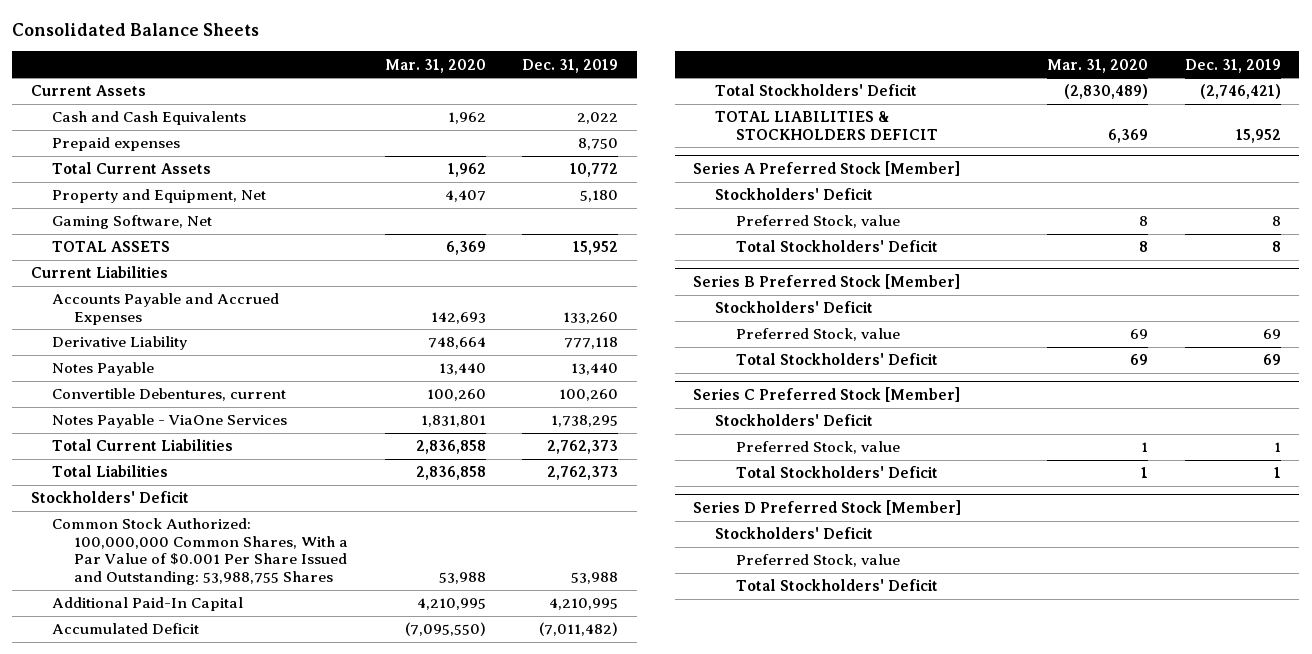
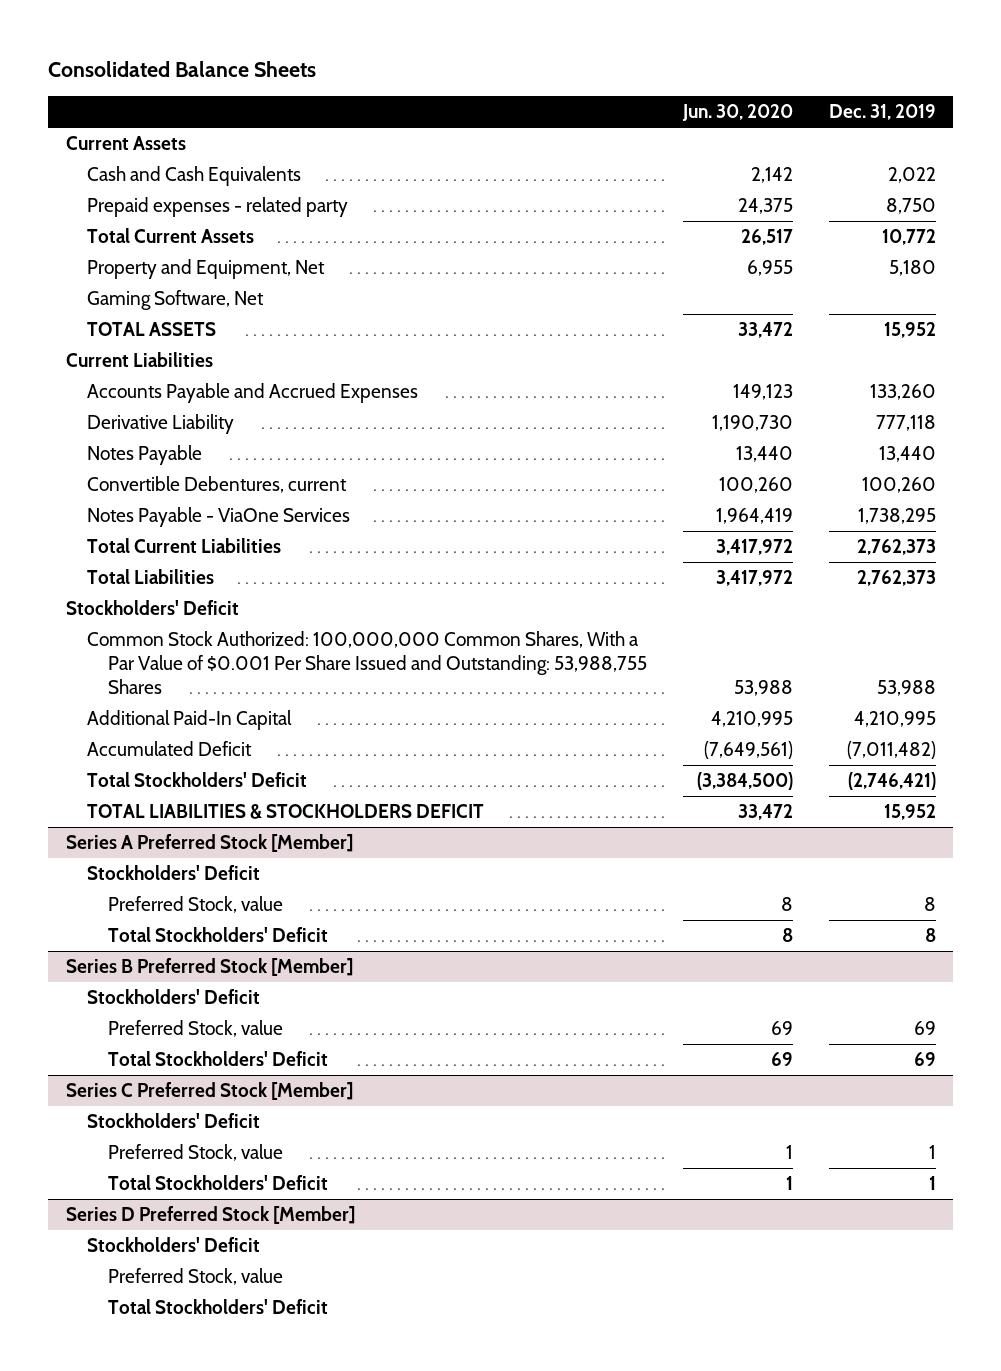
[384,58,486,73] Mar. 31, 2020 -> none
none -> [681,104,793,122] Jun. 30, 2020
[52,137,181,152] Prepaid expenses -> [86,197,348,218] Prepaid expenses - related party

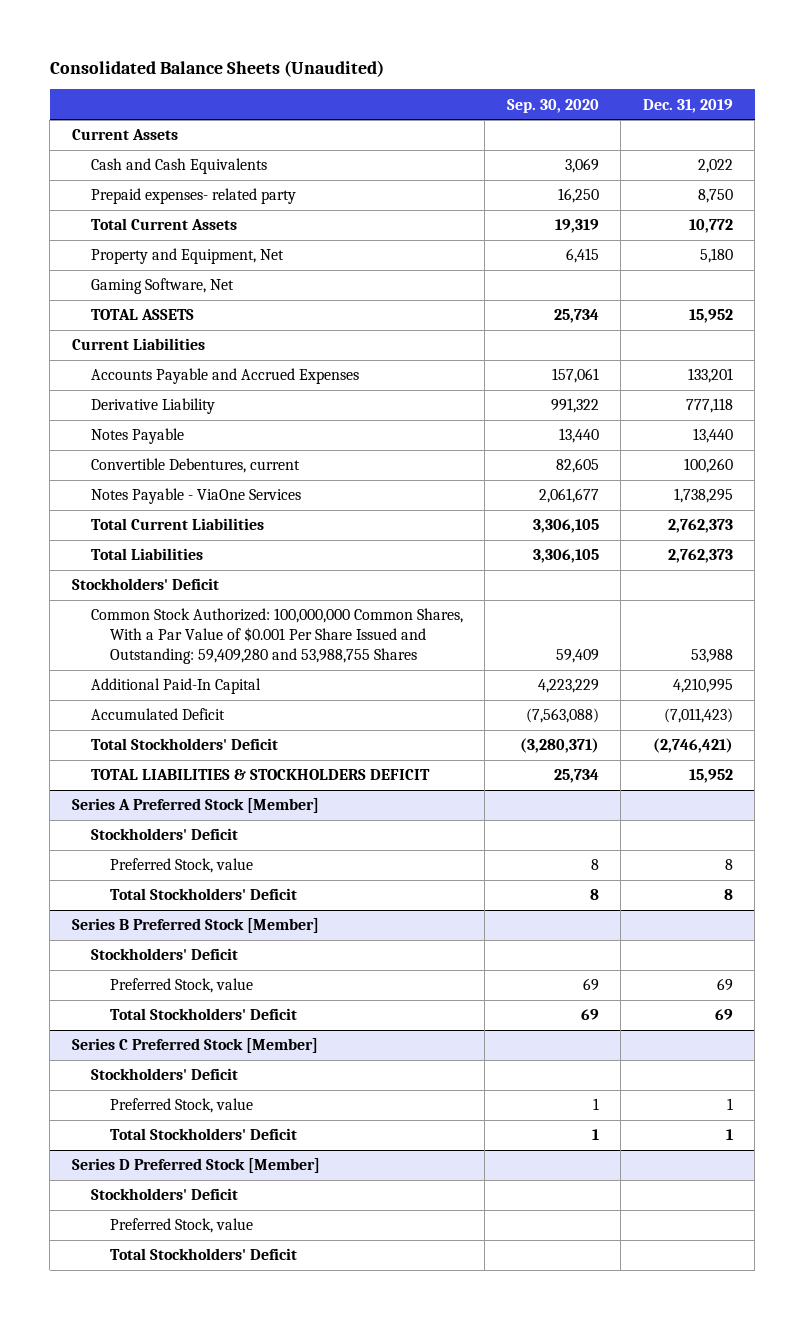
[47,61,316,78] Consolidated Balance Sheets -> [49,59,384,77] Consolidated Balance Sheets (Unaudited)
[681,104,793,122] Jun. 30, 2020 -> none
none -> [506,98,599,113] Sep. 30, 2020
[86,197,348,218] Prepaid expenses - related party -> [90,188,296,205] Prepaid expenses- related party
[869,384,936,401] 133,260 -> [687,368,733,384] 133,201
[86,631,647,694] Common Stock Authorized: 100,000,000 Common Shares, With a Par Value of $0.001 Per Share Issued and Outstanding: 53,988,755 Shares -> [90,608,463,665] Common Stock Authorized: 100,000,000 Common Shares, With a Par Value of $0.001 Per Share Issued and Outstanding: 59,409,280 and 53,988,755 Shares
[846,741,936,760] (7,011,482) -> [663,708,733,724] (7,011,423)

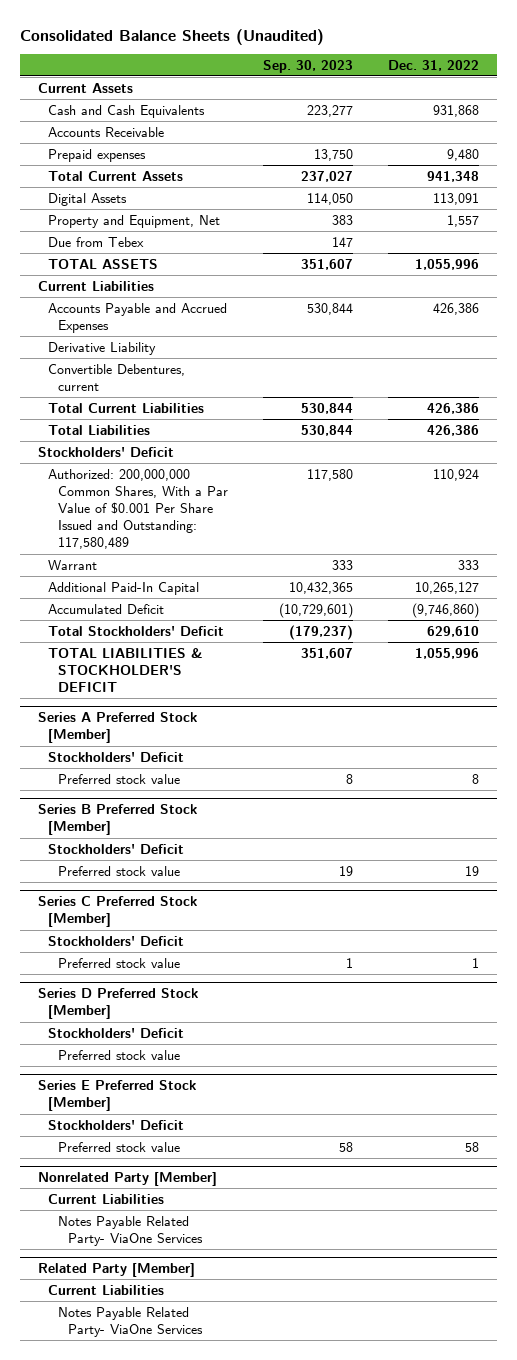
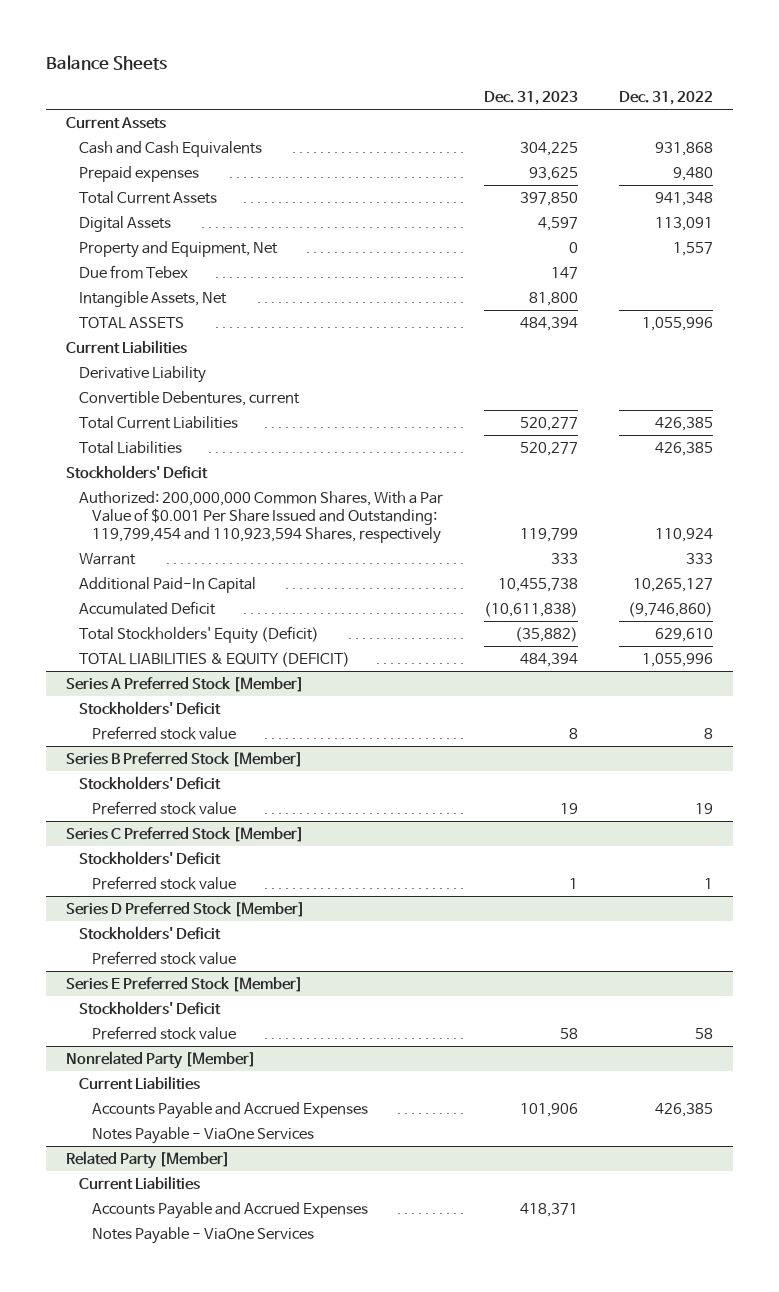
[19,28,324,45] Consolidated Balance Sheets (Unaudited) -> [45,54,167,70] Balance Sheets
[263,59,354,73] Sep. 30, 2023 -> none
none -> [484,90,579,105] Dec. 31, 2023
[47,126,164,137] Accounts Receivable -> none
none -> [79,291,228,308] Intangible Assets, Net
[47,302,227,333] Accounts Payable and Accrued Expenses -> none
[427,402,480,414] 426,386 -> [655,417,714,432] 426,385
[427,424,480,436] 426,386 -> [655,442,714,457] 426,385
[47,468,228,550] Authorized: 200,000,000 Common Shares, With a Par Value of $0.001 Per Share Issued and Outstanding: 117,580,489 -> [79,491,444,544] Authorized: 200,000,000 Common Shares, With a Par Value of $0.001 Per Share Issued and Outstanding: 119,799,454 and 110,923,594 Shares, respectively
[47,625,224,636] Total Stockholders' Deficit -> [79,626,320,645] Total Stockholders' Equity (Deficit)
[47,647,203,692] TOTAL LIABILITIES & STOCKHOLDER'S DEFICIT -> [79,652,351,668] TOTAL LIABILITIES & EQUITY (DEFICIT)
none -> [92,1102,369,1120] Accounts Payable and Accrued Expenses
[57,1215,203,1246] Notes Payable Related Party- ViaOne Services -> [92,1127,315,1145] Notes Payable - ViaOne Services
none -> [92,1202,369,1220] Accounts Payable and Accrued Expenses
[57,1306,203,1337] Notes Payable Related Party- ViaOne Services -> [92,1227,315,1245] Notes Payable - ViaOne Services

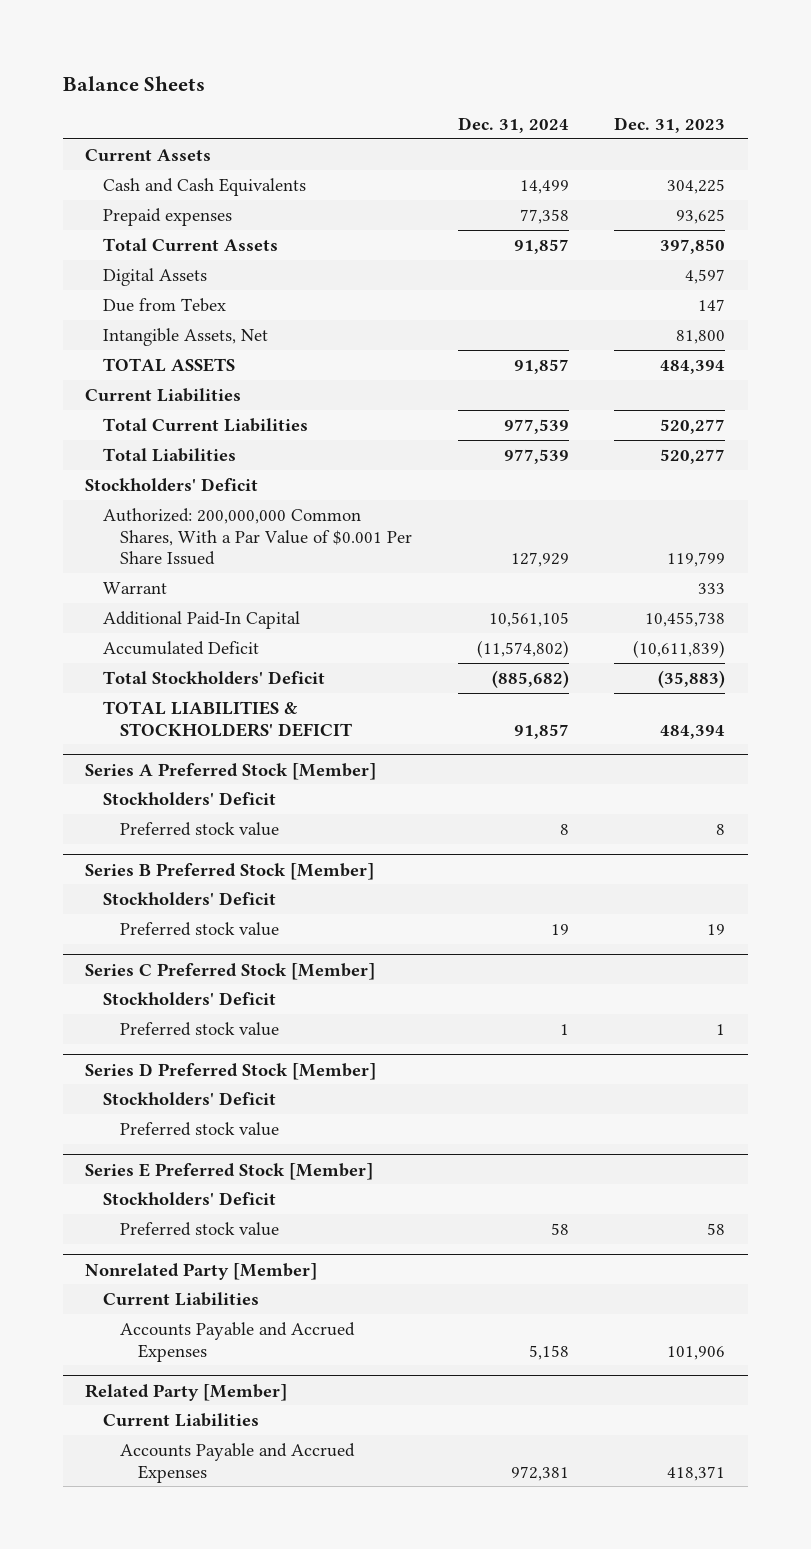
[619,90,714,105] Dec. 31, 2022 -> none
none -> [457,117,569,134] Dec. 31, 2024
[79,241,279,259] Property and Equipment, Net -> none
[79,366,207,384] Derivative Liability -> none
[79,391,301,407] Convertible Debentures, current -> none
[79,491,444,544] Authorized: 200,000,000 Common Shares, With a Par Value of $0.001 Per Share Issued and Outstanding: 119,799,454 and 110,923,594 Shares, respectively -> [102,507,413,566] Authorized: 200,000,000 Common Shares, With a Par Value of $0.001 Per Share Issued
[484,602,579,618] (10,611,838) -> [633,639,726,658] (10,611,839)
[79,626,320,645] Total Stockholders' Equity (Deficit) -> [102,670,325,685] Total Stockholders' Deficit
[515,627,579,643] (35,882) -> [658,669,726,688] (35,883)
[79,652,351,668] TOTAL LIABILITIES & EQUITY (DEFICIT) -> [102,700,353,737] TOTAL LIABILITIES & STOCKHOLDERS' DEFICIT
[92,1127,315,1145] Notes Payable - ViaOne Services -> none
[92,1227,315,1245] Notes Payable - ViaOne Services -> none

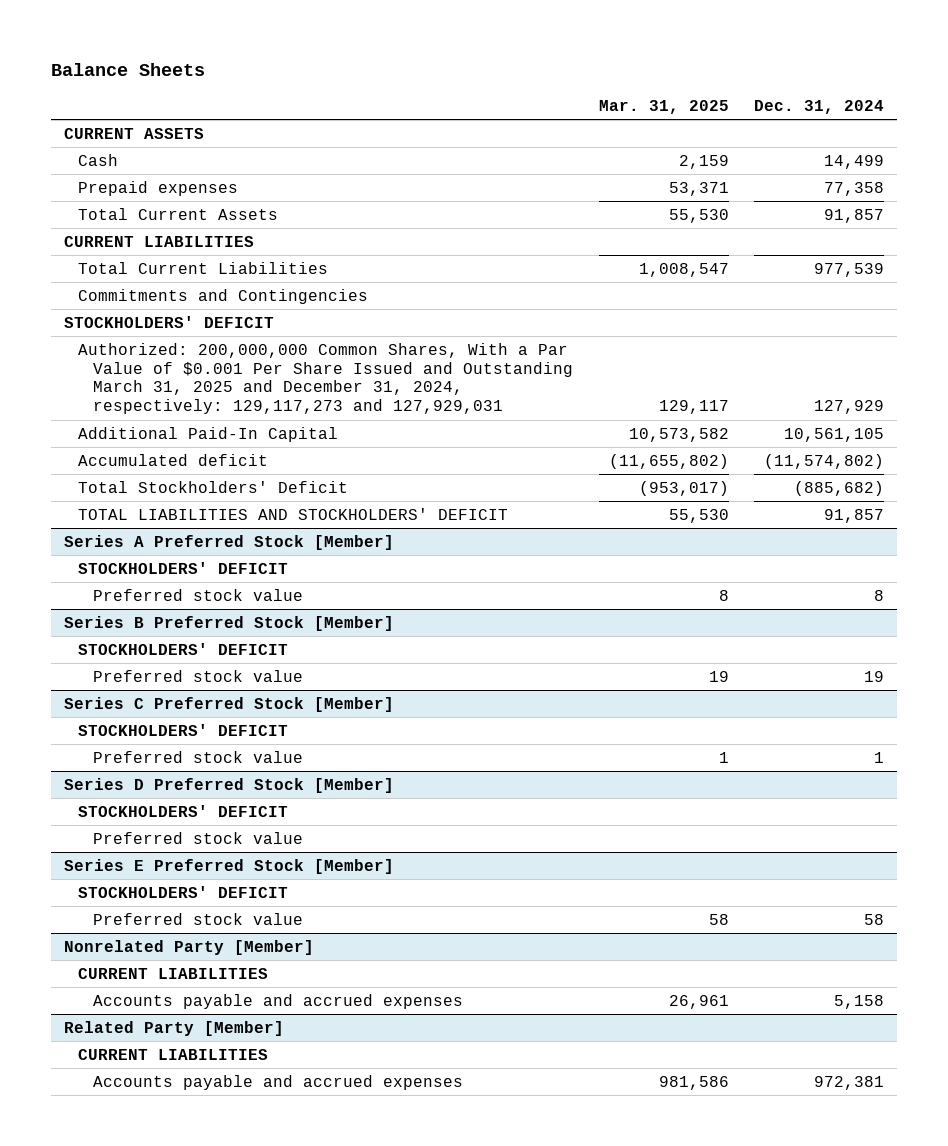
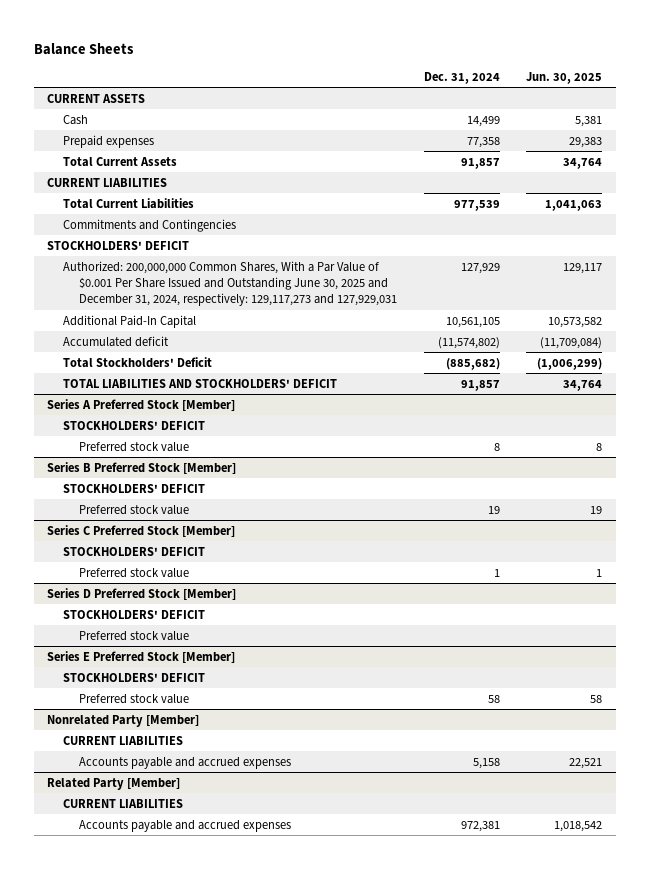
[598,99,729,114] Mar. 31, 2025 -> none
none -> [526,71,603,84] Jun. 30, 2025
[78,342,574,415] Authorized: 200,000,000 Common Shares, With a Par Value of $0.001 Per Share Issued and Outstanding March 31, 2025 and December 31, 2024, respectively: 129,117,273 and 127,929,031 -> [63,260,397,307] Authorized: 200,000,000 Common Shares, With a Par Value of $0.001 Per Share Issued and Outstanding June 30, 2025 and December 31, 2024, respectively: 129,117,273 and 127,929,031

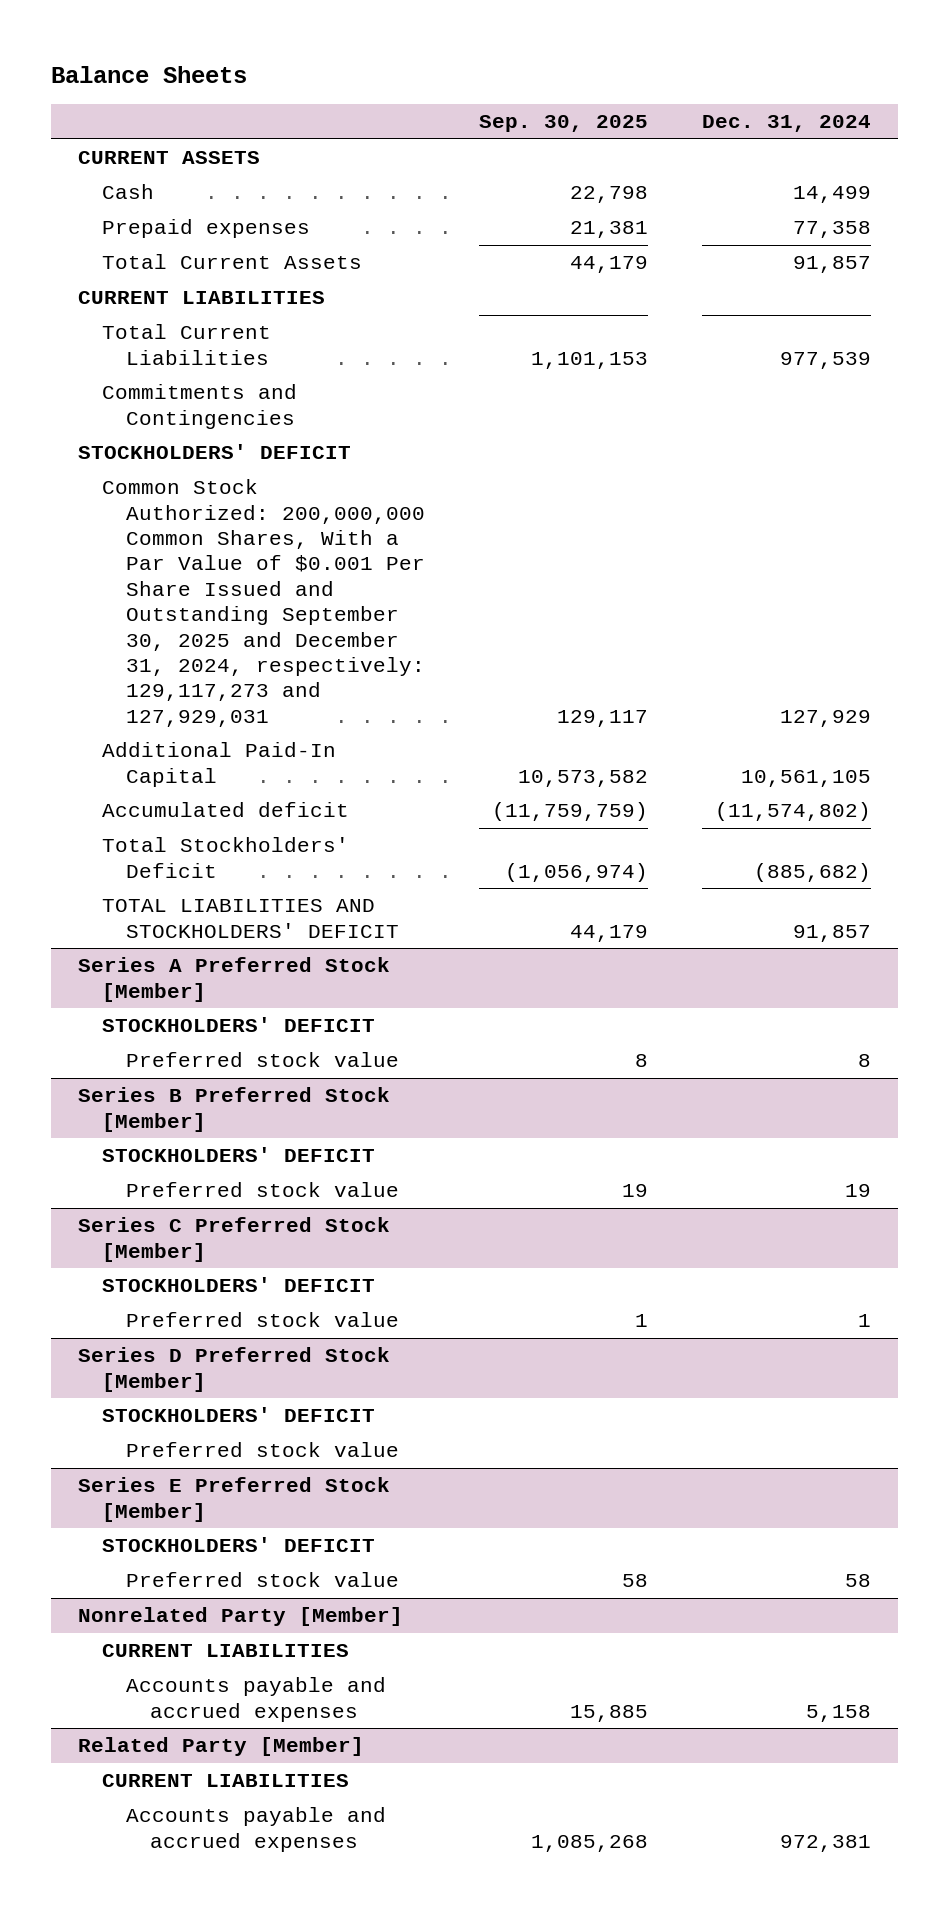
[526,71,603,84] Jun. 30, 2025 -> none
none -> [478,115,648,133] Sep. 30, 2025
[63,260,397,307] Authorized: 200,000,000 Common Shares, With a Par Value of $0.001 Per Share Issued and Outstanding June 30, 2025 and December 31, 2024, respectively: 129,117,273 and 127,929,031 -> [101,479,425,727] Common Stock Authorized: 200,000,000 Common Shares, With a Par Value of $0.001 Per Share Issued and Outstanding September 30, 2025 and December 31, 2024, respectively: 129,117,273 and 127,929,031

